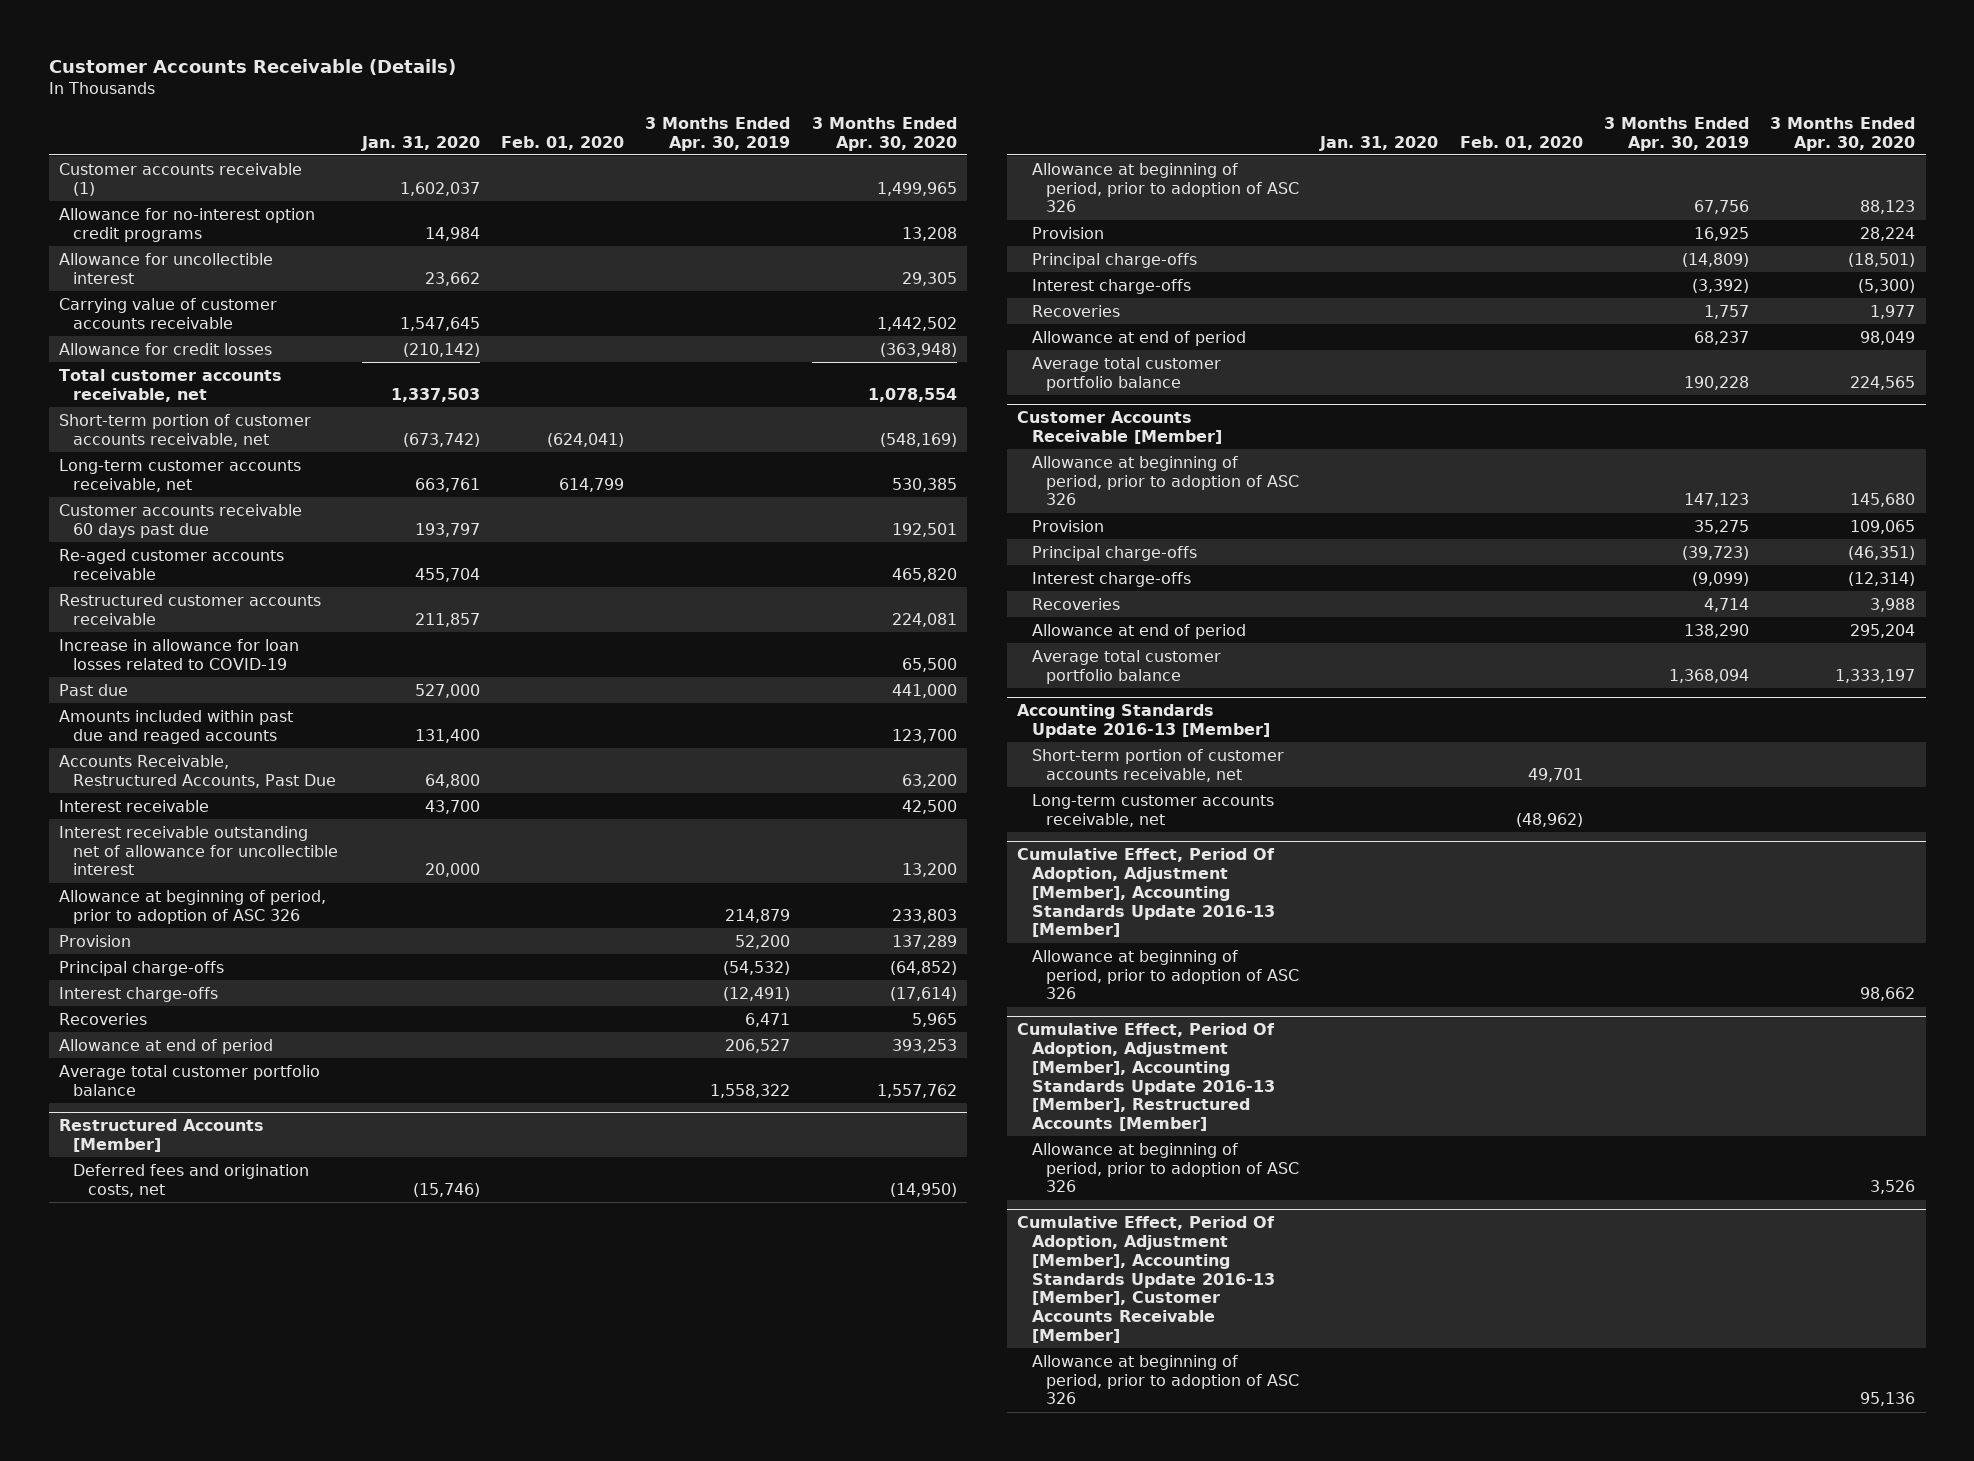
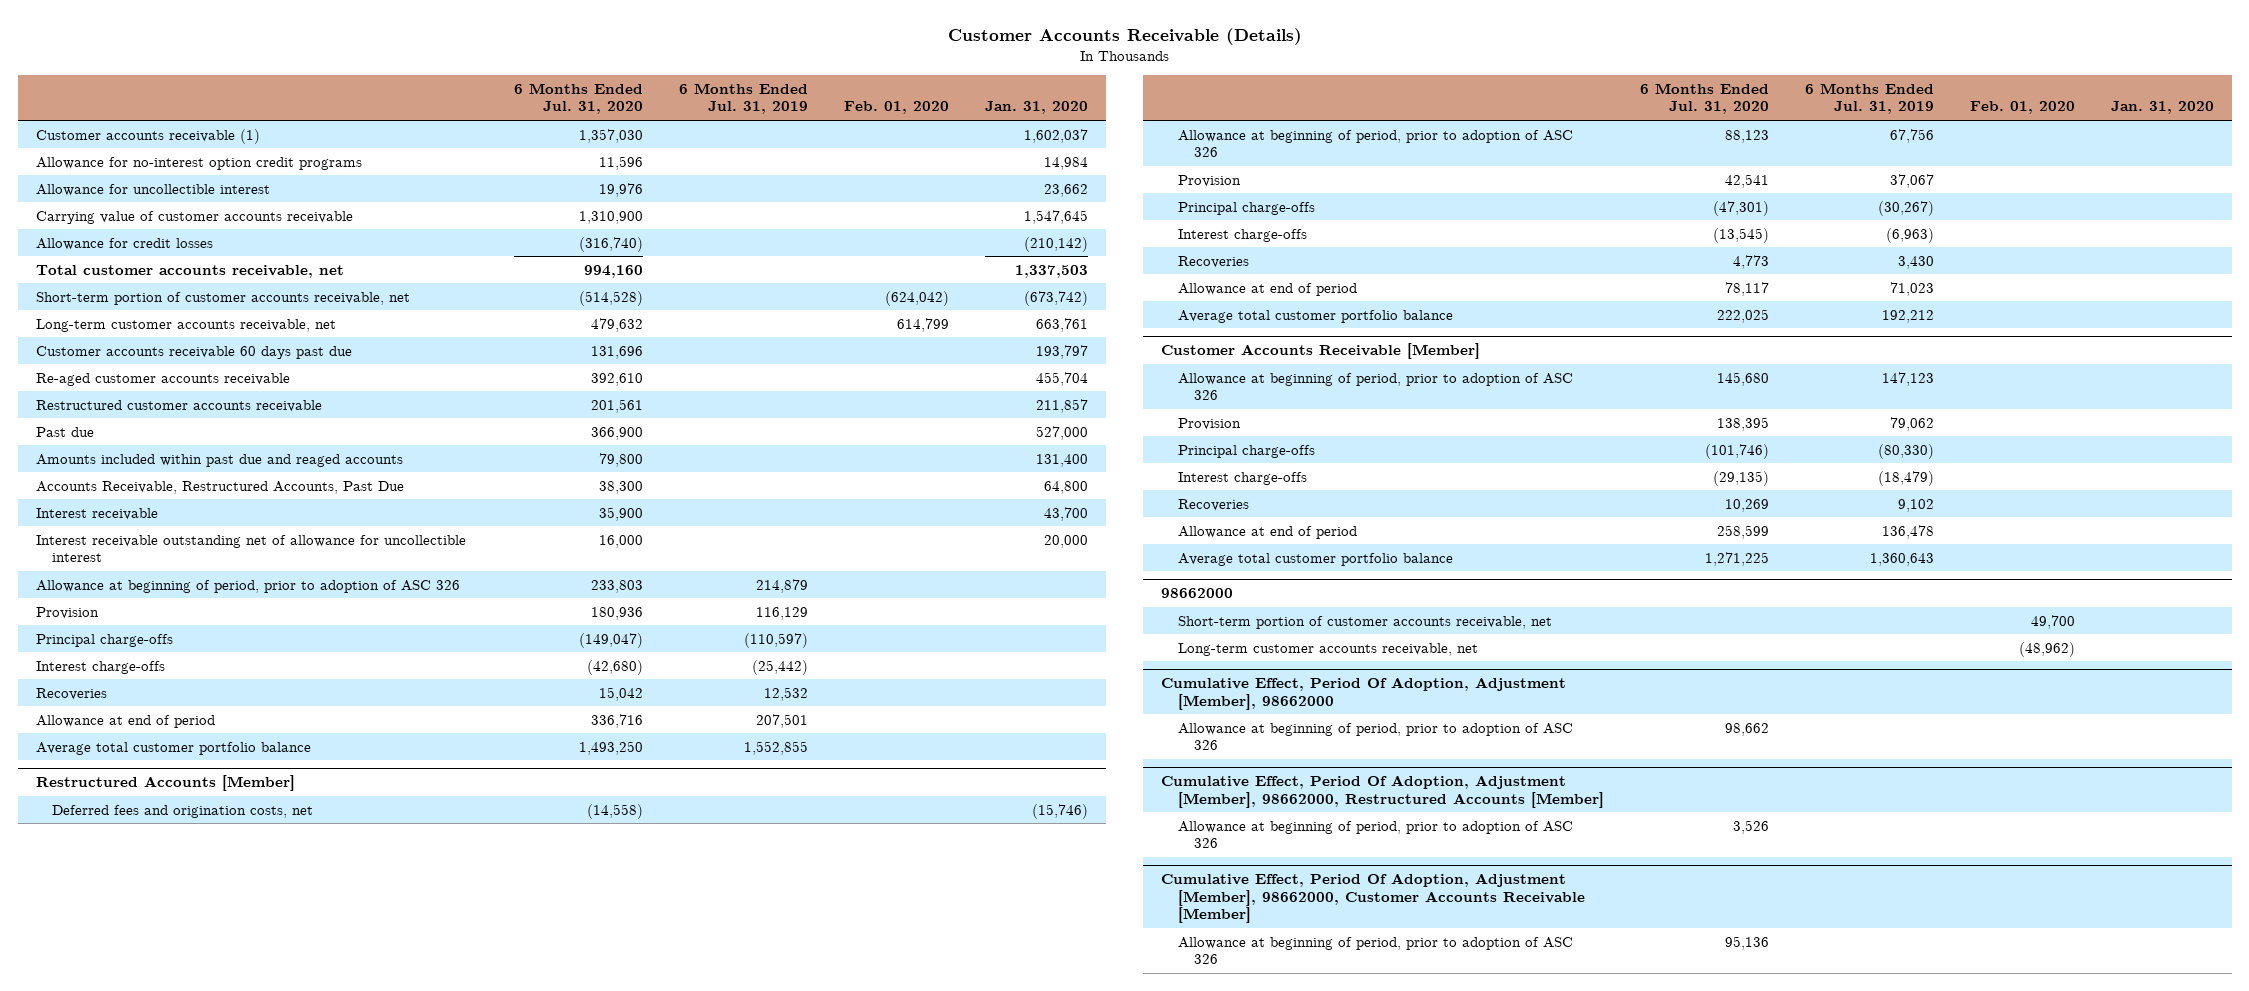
[645,116,791,151] 3 Months Ended Apr. 30, 2019 -> none
[811,116,957,151] 3 Months Ended Apr. 30, 2020 -> none
none -> [514,83,644,115] 6 Months Ended Jul. 31, 2020
none -> [679,83,809,115] 6 Months Ended Jul. 31, 2019
[547,432,625,447] (624,041) -> [885,290,950,306] (624,042)
[59,638,300,670] Increase in allowance for loan losses related to COVID-19 -> none
[1017,704,1270,738] Accounting Standards Update 2016-13 [Member] -> [1161,588,1234,599] 98662000
[1527,767,1583,782] 49,701 -> [2030,614,2075,629] 49,700
[1017,848,1276,938] Cumulative Effect, Period Of Adoption, Adjustment [Member], Accounting Standards Update 2016-13 [Member] -> [1161,677,1567,710] Cumulative Effect, Period Of Adoption, Adjustment [Member], 98662000
[1017,1023,1276,1132] Cumulative Effect, Period Of Adoption, Adjustment [Member], Accounting Standards Update 2016-13 [Member], Restructured Accounts [Member] -> [1161,775,1604,808] Cumulative Effect, Period Of Adoption, Adjustment [Member], 98662000, Restructured Accounts [Member]
[1017,1216,1276,1344] Cumulative Effect, Period Of Adoption, Adjustment [Member], Accounting Standards Update 2016-13 [Member], Customer Accounts Receivable [Member] -> [1161,873,1585,924] Cumulative Effect, Period Of Adoption, Adjustment [Member], 98662000, Customer Accounts Receivable [Member]

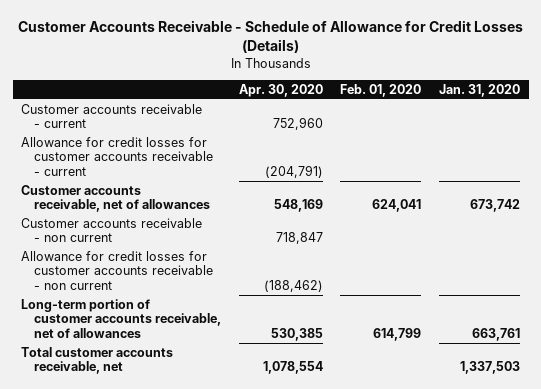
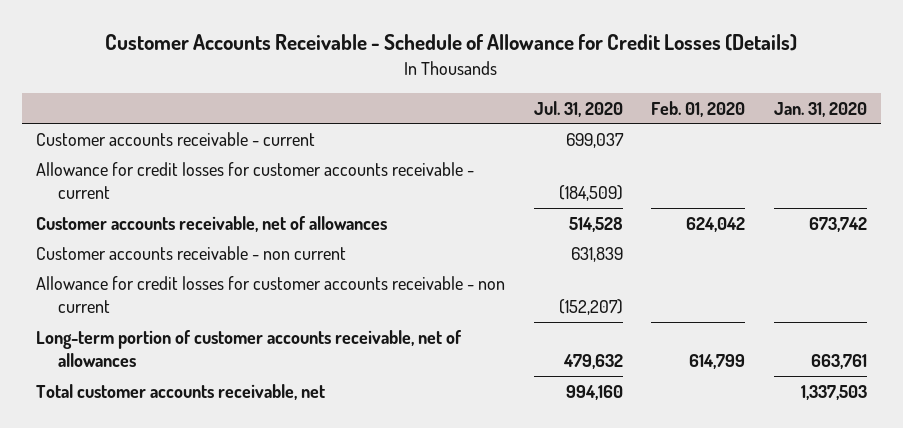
[238,83,323,97] Apr. 30, 2020 -> none
none -> [533,100,623,117] Jul. 31, 2020
[372,199,422,213] 624,041 -> [686,216,746,232] 624,042

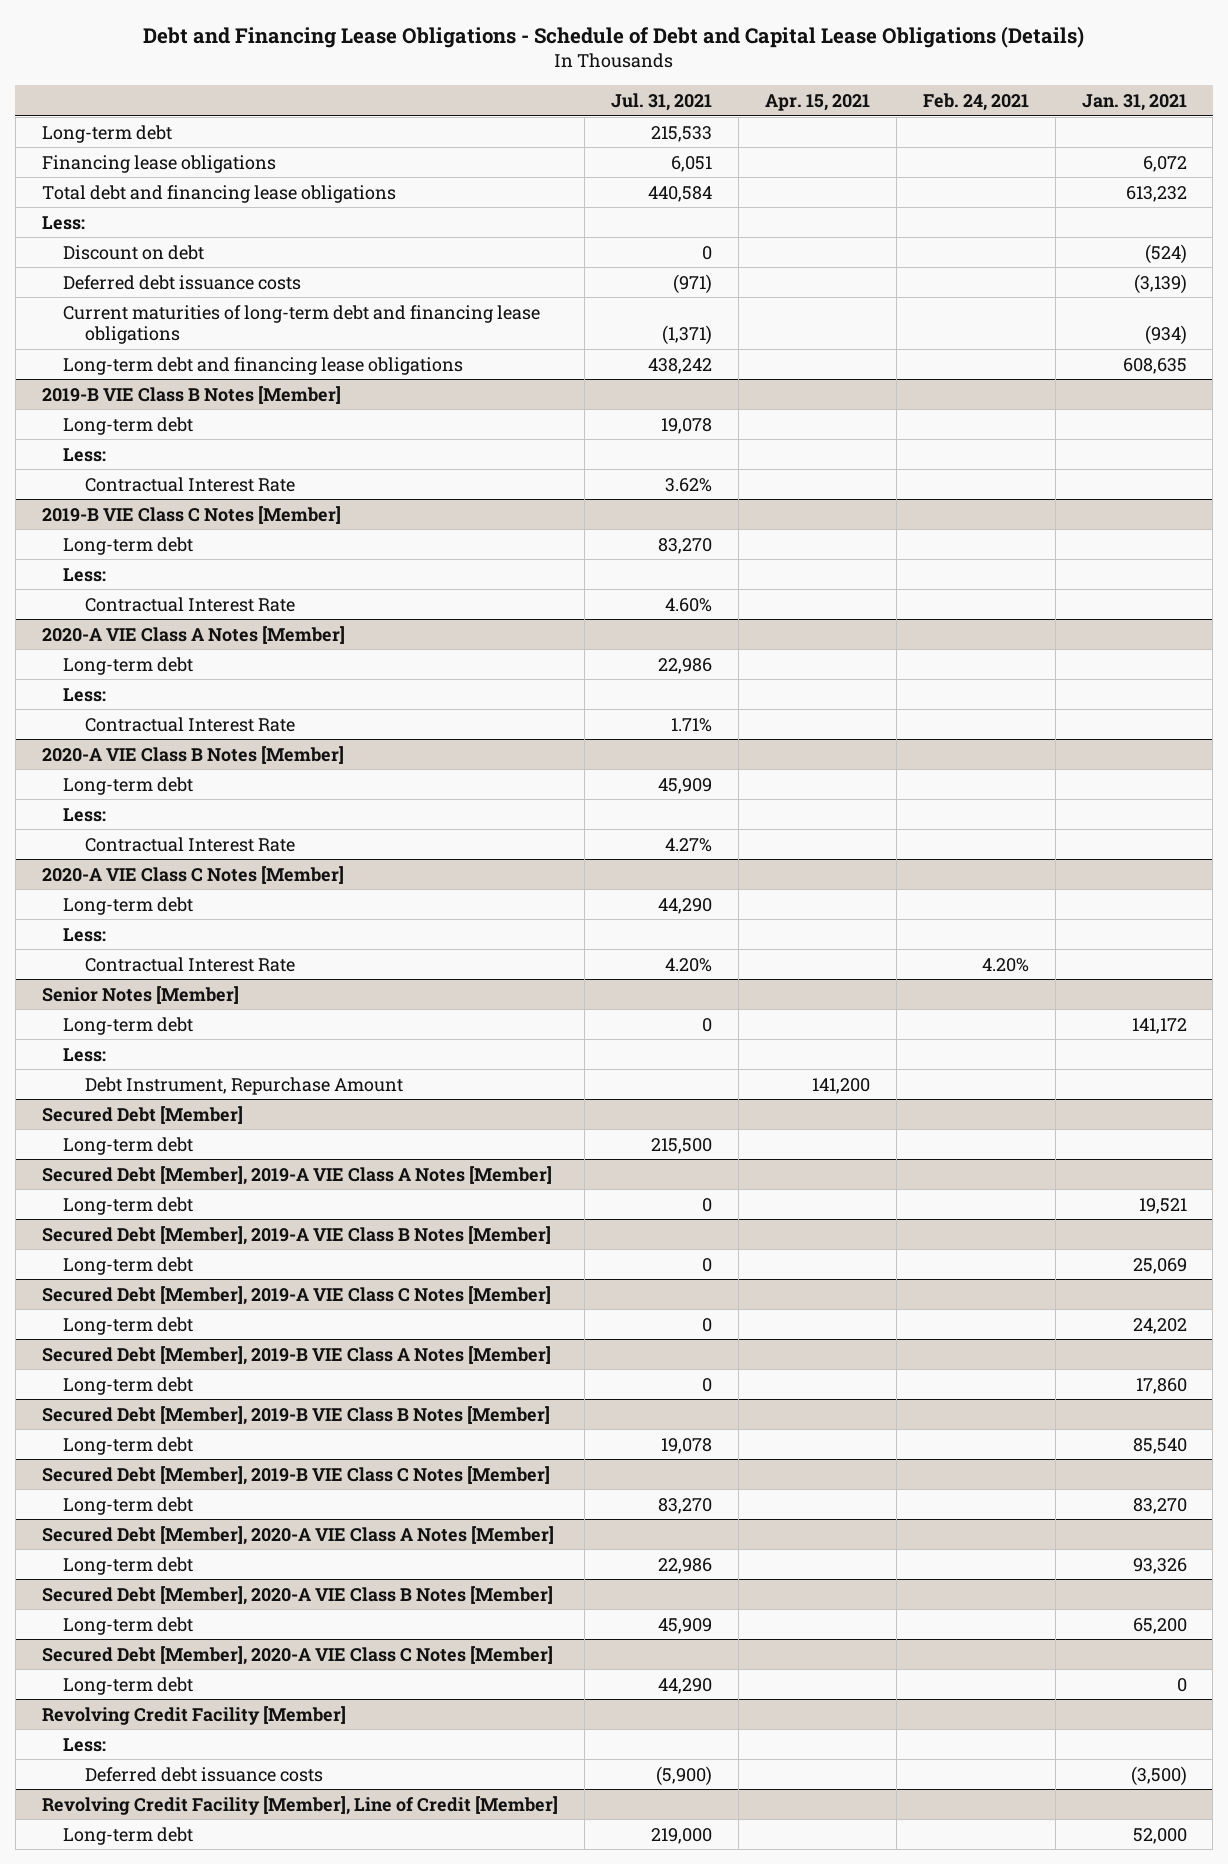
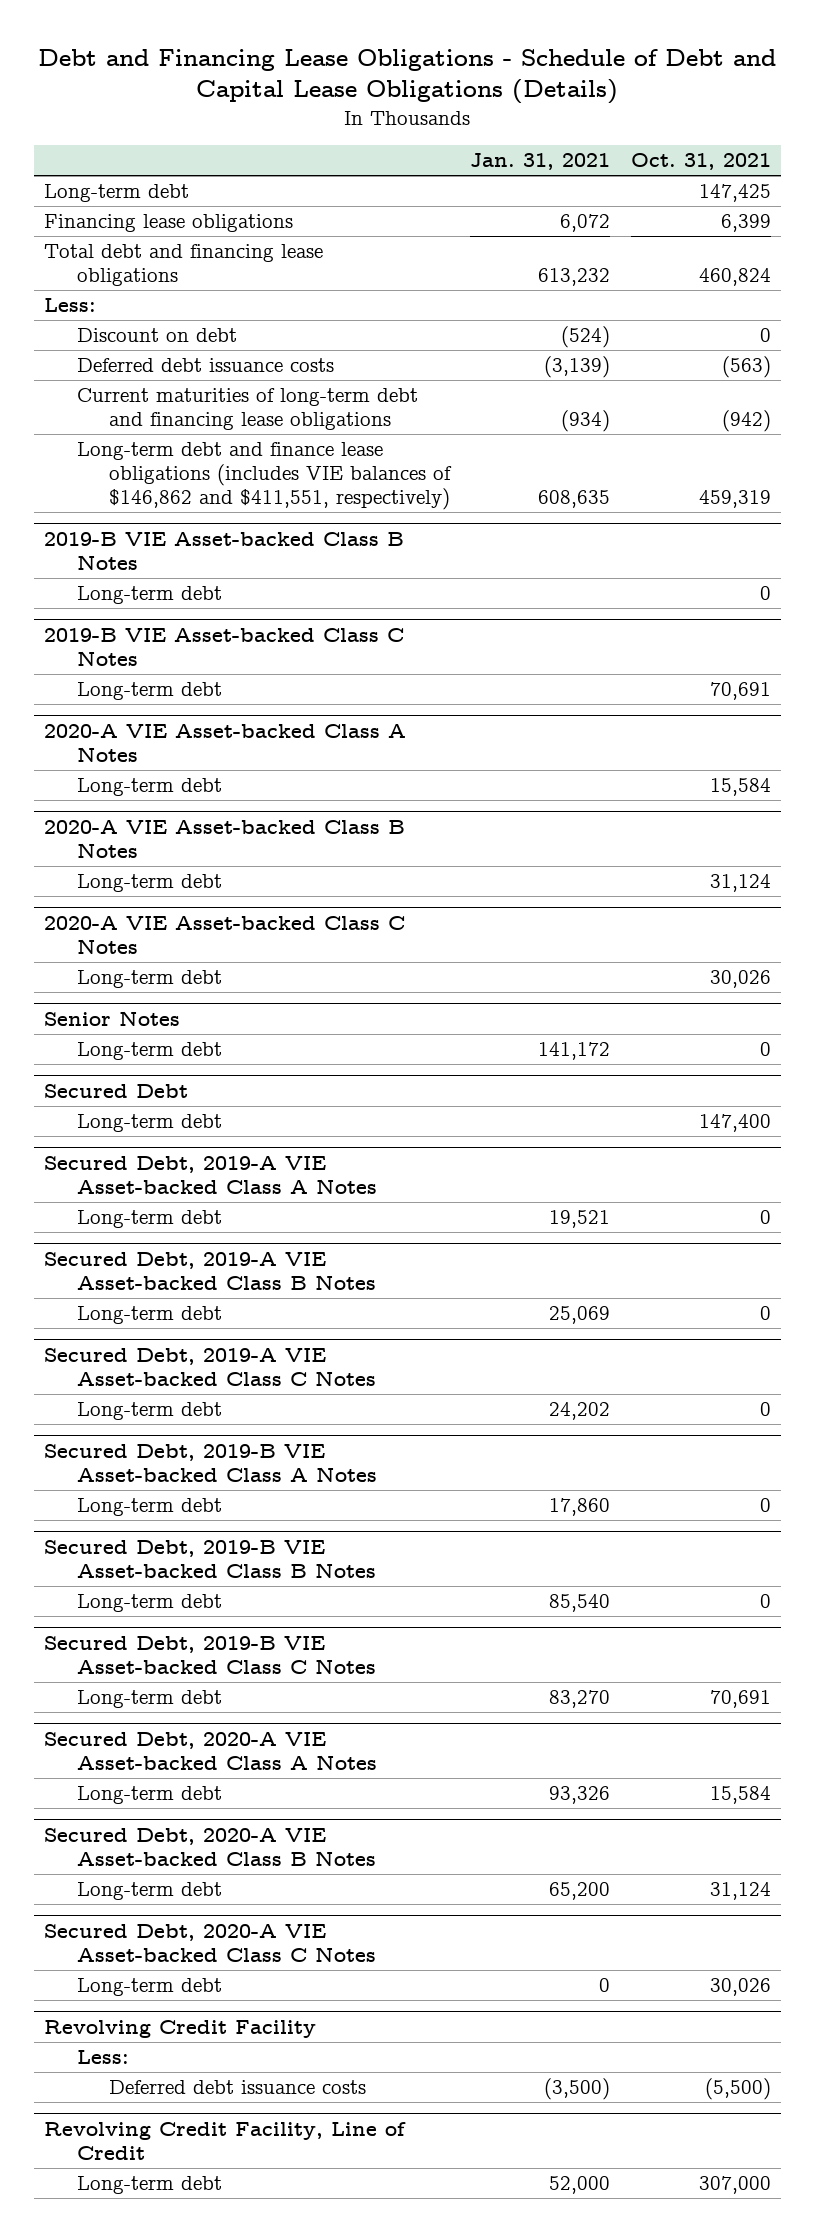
[610,93,712,112] Jul. 31, 2021 -> none
[764,94,870,112] Apr. 15, 2021 -> none
[922,93,1029,112] Feb. 24, 2021 -> none
none -> [630,153,771,171] Oct. 31, 2021
[63,356,464,375] Long-term debt and financing lease obligations -> [76,442,452,510] Long-term debt and finance lease obligations (includes VIE balances of $146,862 and $411,551, respectively)
[41,385,341,404] 2019-B VIE Class B Notes [Member] -> [44,532,405,570] 2019-B VIE Asset-backed Class B Notes
[63,447,107,462] Less: -> none
[84,476,295,492] Contractual Interest Rate -> none
[41,505,341,524] 2019-B VIE Class C Notes [Member] -> [44,628,405,666] 2019-B VIE Asset-backed Class C Notes
[63,567,107,582] Less: -> none
[84,596,295,612] Contractual Interest Rate -> none
[41,625,345,644] 2020-A VIE Class A Notes [Member] -> [44,724,407,762] 2020-A VIE Asset-backed Class A Notes
[63,687,107,702] Less: -> none
[84,716,295,732] Contractual Interest Rate -> none
[41,745,344,764] 2020-A VIE Class B Notes [Member] -> [44,820,406,858] 2020-A VIE Asset-backed Class B Notes
[63,807,107,822] Less: -> none
[84,836,295,852] Contractual Interest Rate -> none
[41,865,344,884] 2020-A VIE Class C Notes [Member] -> [44,916,406,954] 2020-A VIE Asset-backed Class C Notes
[63,927,107,942] Less: -> none
[84,956,295,972] Contractual Interest Rate -> none
[41,985,239,1004] Senior Notes [Member] -> [44,1011,181,1027] Senior Notes
[63,1047,107,1062] Less: -> none
[84,1076,403,1095] Debt Instrument, Repurchase Amount -> none
[41,1105,243,1124] Secured Debt [Member] -> [44,1084,189,1099] Secured Debt
[41,1165,552,1185] Secured Debt [Member], 2019-A VIE Class A Notes [Member] -> [44,1156,377,1194] Secured Debt, 2019-A VIE Asset-backed Class A Notes
[41,1225,551,1245] Secured Debt [Member], 2019-A VIE Class B Notes [Member] -> [44,1252,376,1290] Secured Debt, 2019-A VIE Asset-backed Class B Notes
[41,1285,551,1305] Secured Debt [Member], 2019-A VIE Class C Notes [Member] -> [44,1348,376,1386] Secured Debt, 2019-A VIE Asset-backed Class C Notes
[41,1345,551,1365] Secured Debt [Member], 2019-B VIE Class A Notes [Member] -> [44,1444,377,1482] Secured Debt, 2019-B VIE Asset-backed Class A Notes
[41,1405,550,1425] Secured Debt [Member], 2019-B VIE Class B Notes [Member] -> [44,1540,376,1578] Secured Debt, 2019-B VIE Asset-backed Class B Notes
[41,1465,550,1485] Secured Debt [Member], 2019-B VIE Class C Notes [Member] -> [44,1636,376,1674] Secured Debt, 2019-B VIE Asset-backed Class C Notes
[41,1525,554,1545] Secured Debt [Member], 2020-A VIE Class A Notes [Member] -> [44,1732,377,1770] Secured Debt, 2020-A VIE Asset-backed Class A Notes
[41,1585,553,1605] Secured Debt [Member], 2020-A VIE Class B Notes [Member] -> [44,1828,376,1866] Secured Debt, 2020-A VIE Asset-backed Class B Notes
[41,1645,553,1665] Secured Debt [Member], 2020-A VIE Class C Notes [Member] -> [44,1924,376,1962] Secured Debt, 2020-A VIE Asset-backed Class C Notes
[41,1705,346,1725] Revolving Credit Facility [Member] -> [44,2020,317,2039] Revolving Credit Facility
[41,1795,558,1815] Revolving Credit Facility [Member], Line of Credit [Member] -> [44,2122,407,2160] Revolving Credit Facility, Line of Credit

